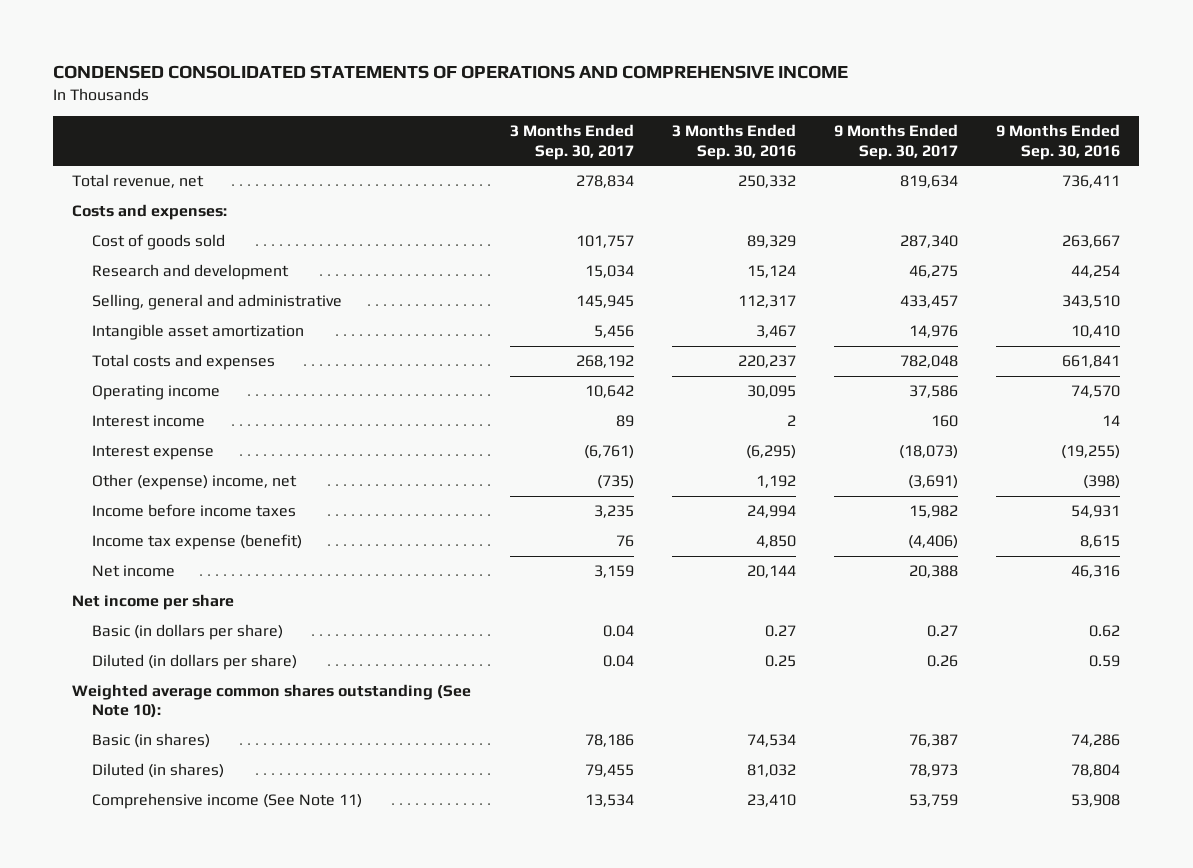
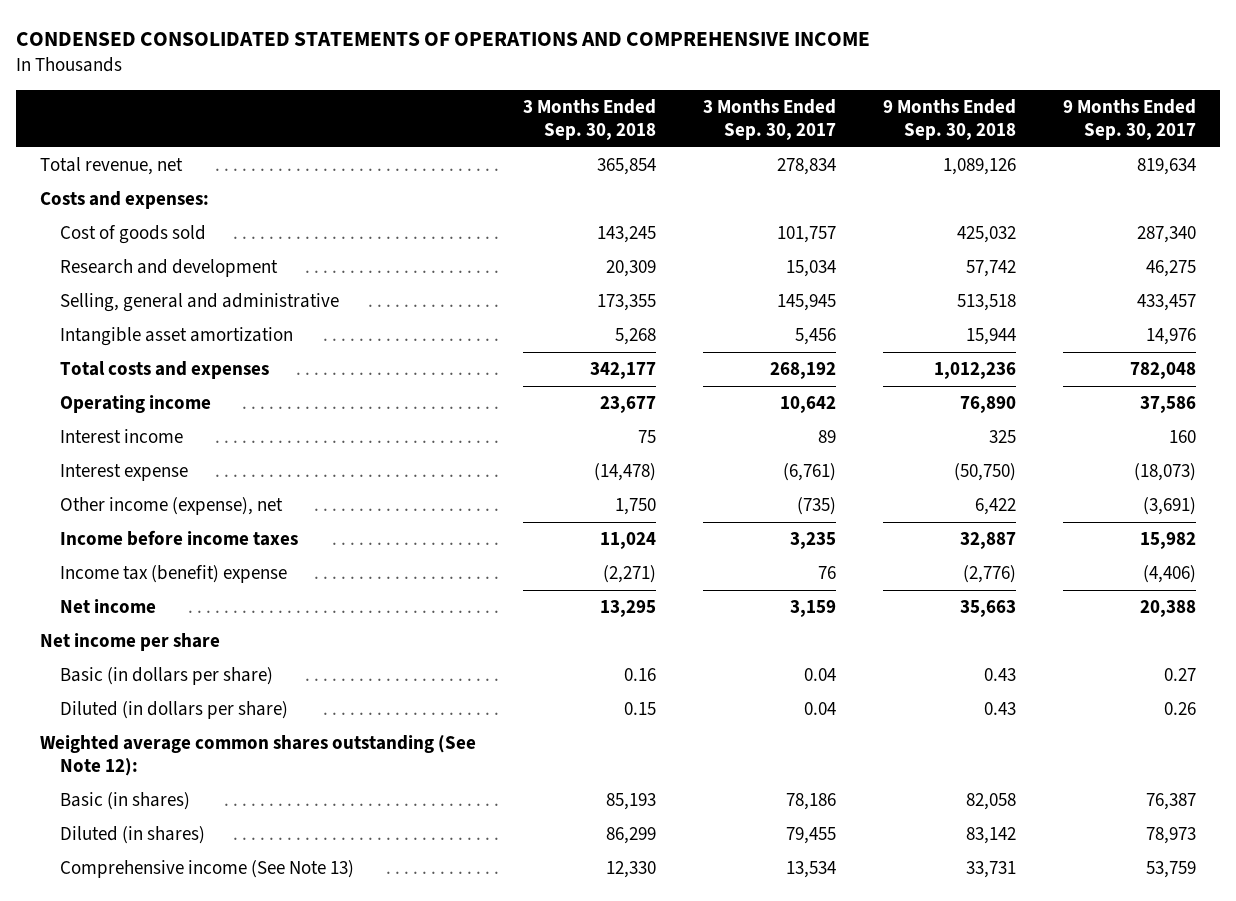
[671,124,796,160] 3 Months Ended Sep. 30, 2016 -> none
[996,124,1121,160] 9 Months Ended Sep. 30, 2016 -> none
none -> [522,98,656,141] 3 Months Ended Sep. 30, 2018
none -> [883,98,1017,141] 9 Months Ended Sep. 30, 2018
[92,474,298,491] Other (expense) income, net -> [59,496,283,515] Other income (expense), net
[92,534,303,551] Income tax expense (benefit) -> [59,564,287,583] Income tax (benefit) expense
[72,684,472,719] Weighted average common shares outstanding (See Note 10): -> [39,734,476,777] Weighted average common shares outstanding (See Note 12):
[92,793,363,810] Comprehensive income (See Note 11) -> [59,859,354,878] Comprehensive income (See Note 13)

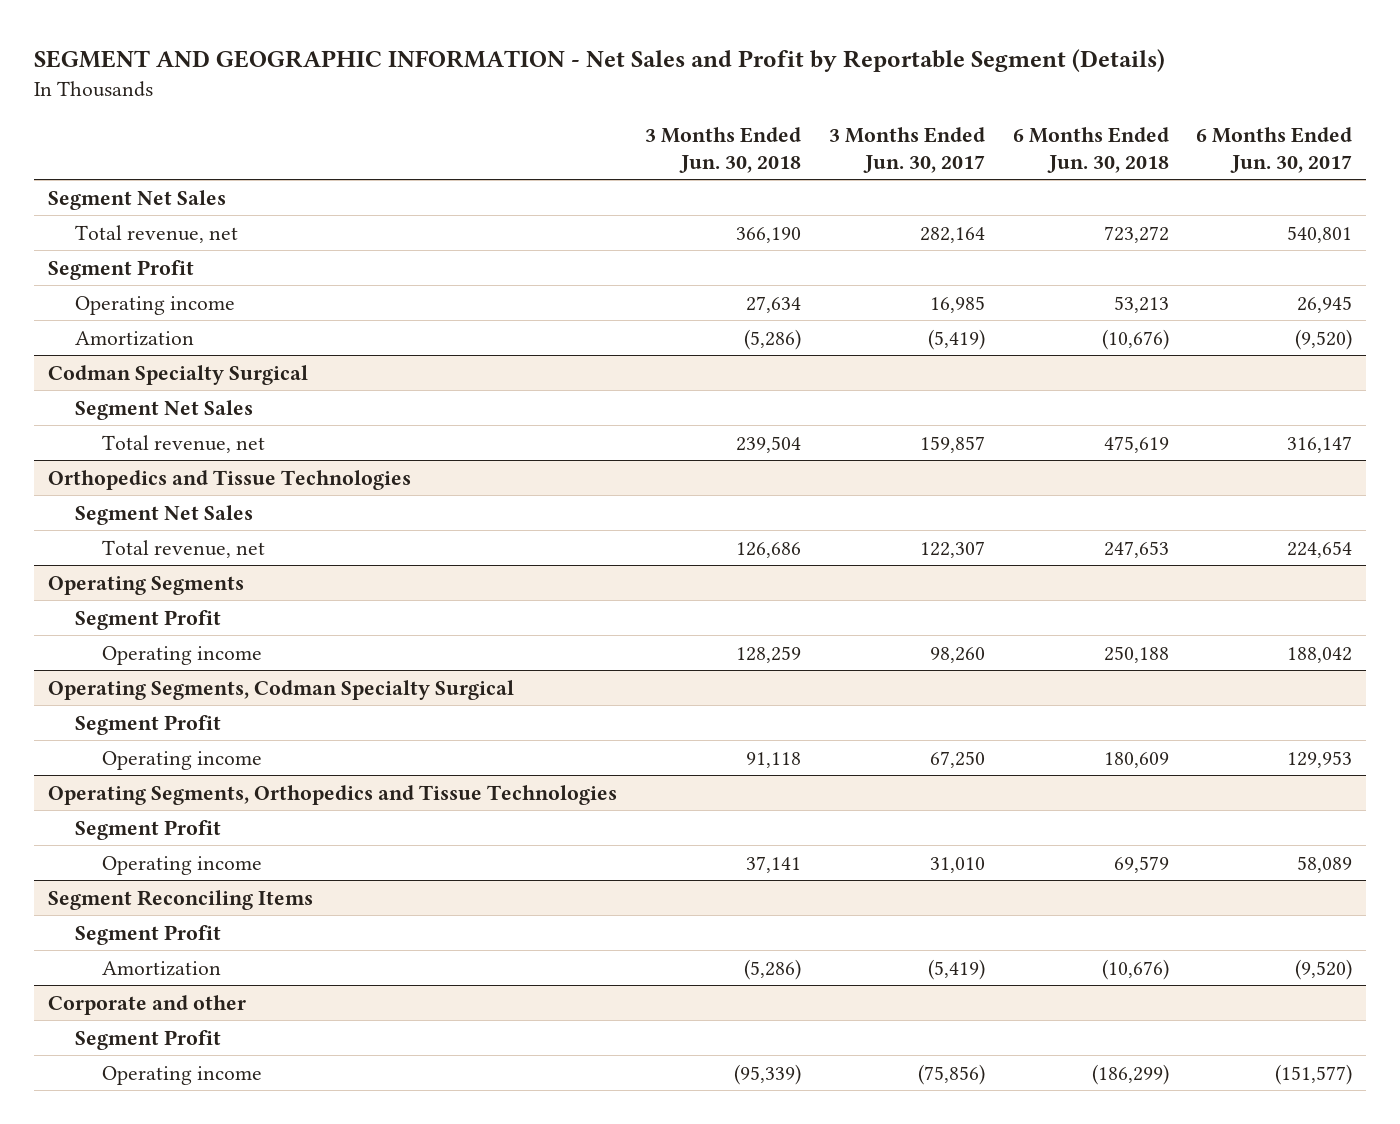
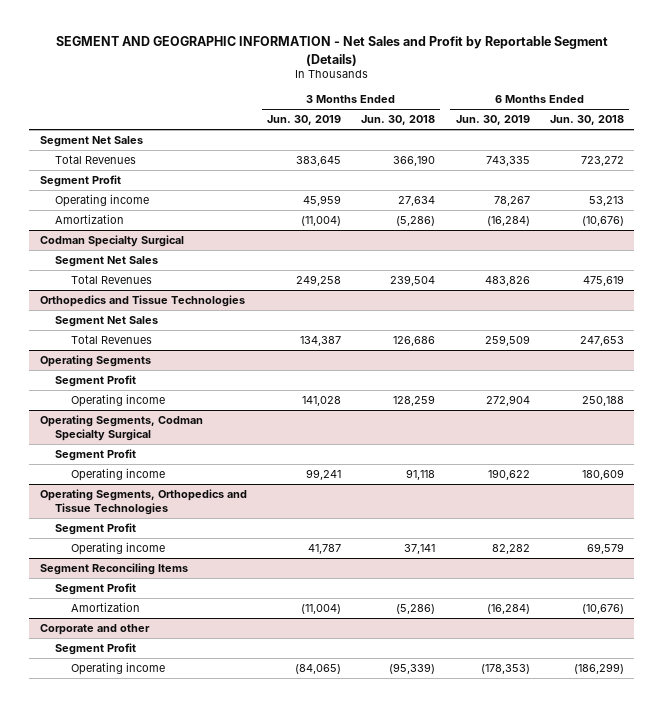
[828,126,985,173] 3 Months Ended Jun. 30, 2017 -> none
[1196,126,1353,173] 6 Months Ended Jun. 30, 2017 -> none
none -> [266,115,341,126] Jun. 30, 2019
none -> [455,115,530,126] Jun. 30, 2019
[75,224,239,243] Total revenue, net -> [55,154,137,164] Total Revenues
[102,434,266,453] Total revenue, net -> [70,274,152,284] Total Revenues
[102,539,266,558] Total revenue, net -> [70,334,152,344] Total Revenues

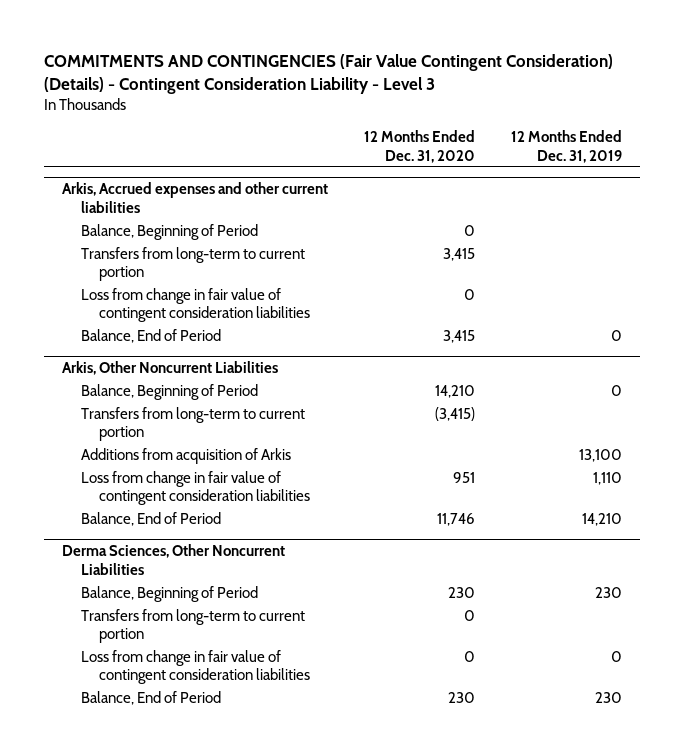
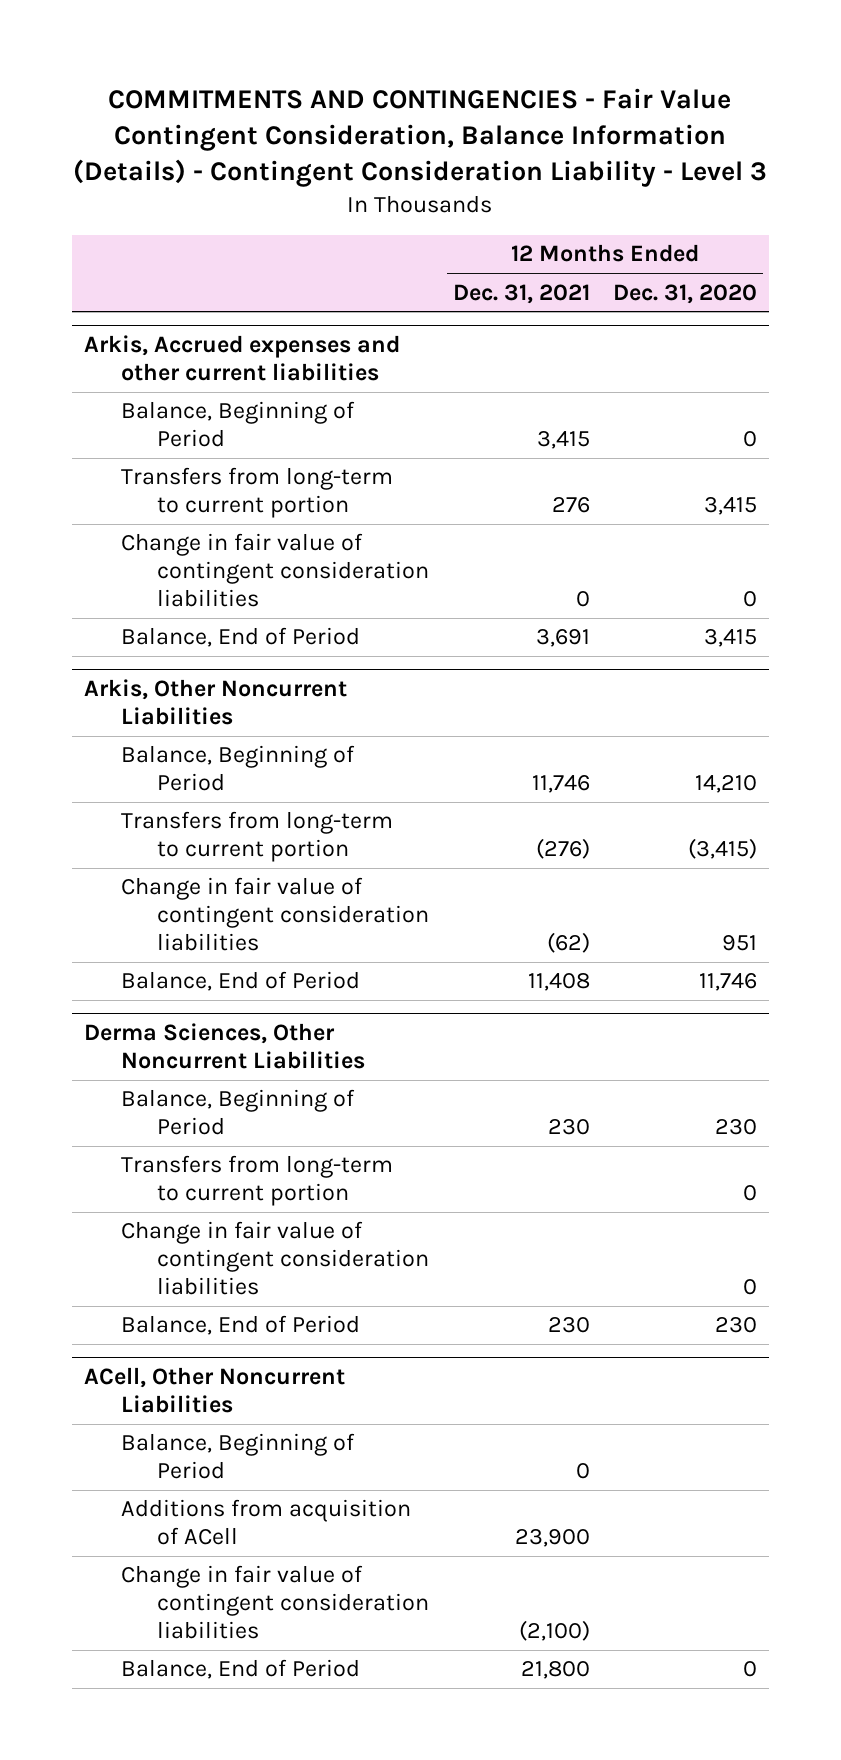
[44,54,614,95] COMMITMENTS AND CONTINGENCIES (Fair Value Contingent Consideration) (Details) - Contingent Consideration Liability - Level 3 -> [73,88,768,188] COMMITMENTS AND CONTINGENCIES - Fair Value Contingent Consideration, Balance Information (Details) - Contingent Consideration Liability - Level 3
[511,129,623,163] 12 Months Ended Dec. 31, 2019 -> none
none -> [452,283,590,304] Dec. 31, 2021
[80,287,311,323] Loss from change in fair value of contingent consideration liabilities -> [120,533,430,608] Change in fair value of contingent consideration liabilities
[80,447,291,464] Additions from acquisition of Arkis -> none
[80,470,311,506] Loss from change in fair value of contingent consideration liabilities -> [120,877,430,952] Change in fair value of contingent consideration liabilities
[80,649,311,685] Loss from change in fair value of contingent consideration liabilities -> [120,1221,430,1296] Change in fair value of contingent consideration liabilities
none -> [83,1367,345,1414] ACell, Other Noncurrent Liabilities
none -> [120,1433,355,1480] Balance, Beginning of Period
none -> [120,1499,411,1546] Additions from acquisition of ACell
none -> [120,1565,430,1640] Change in fair value of contingent consideration liabilities
none -> [120,1659,360,1680] Balance, End of Period

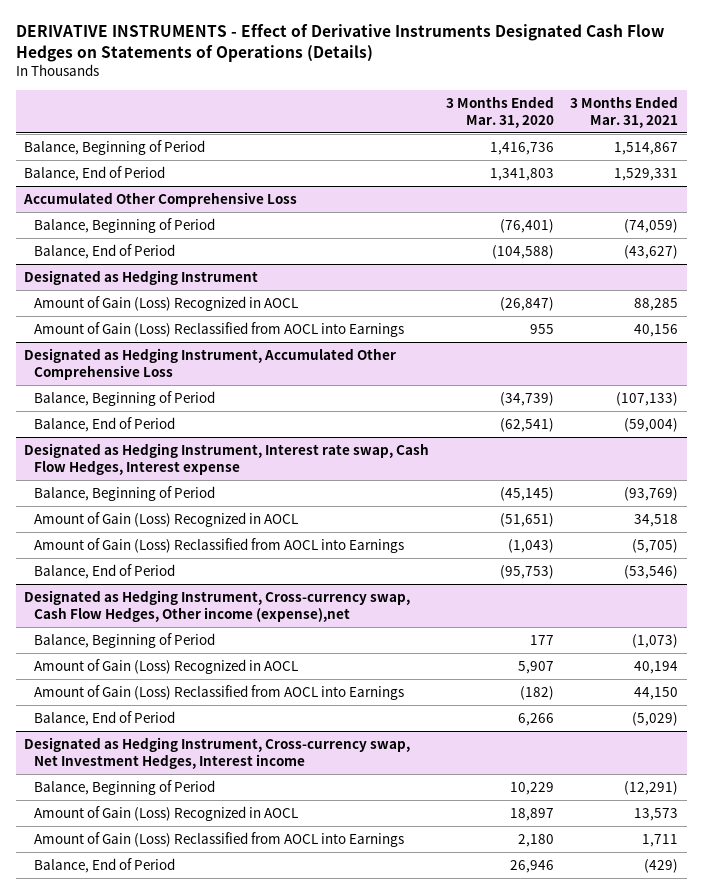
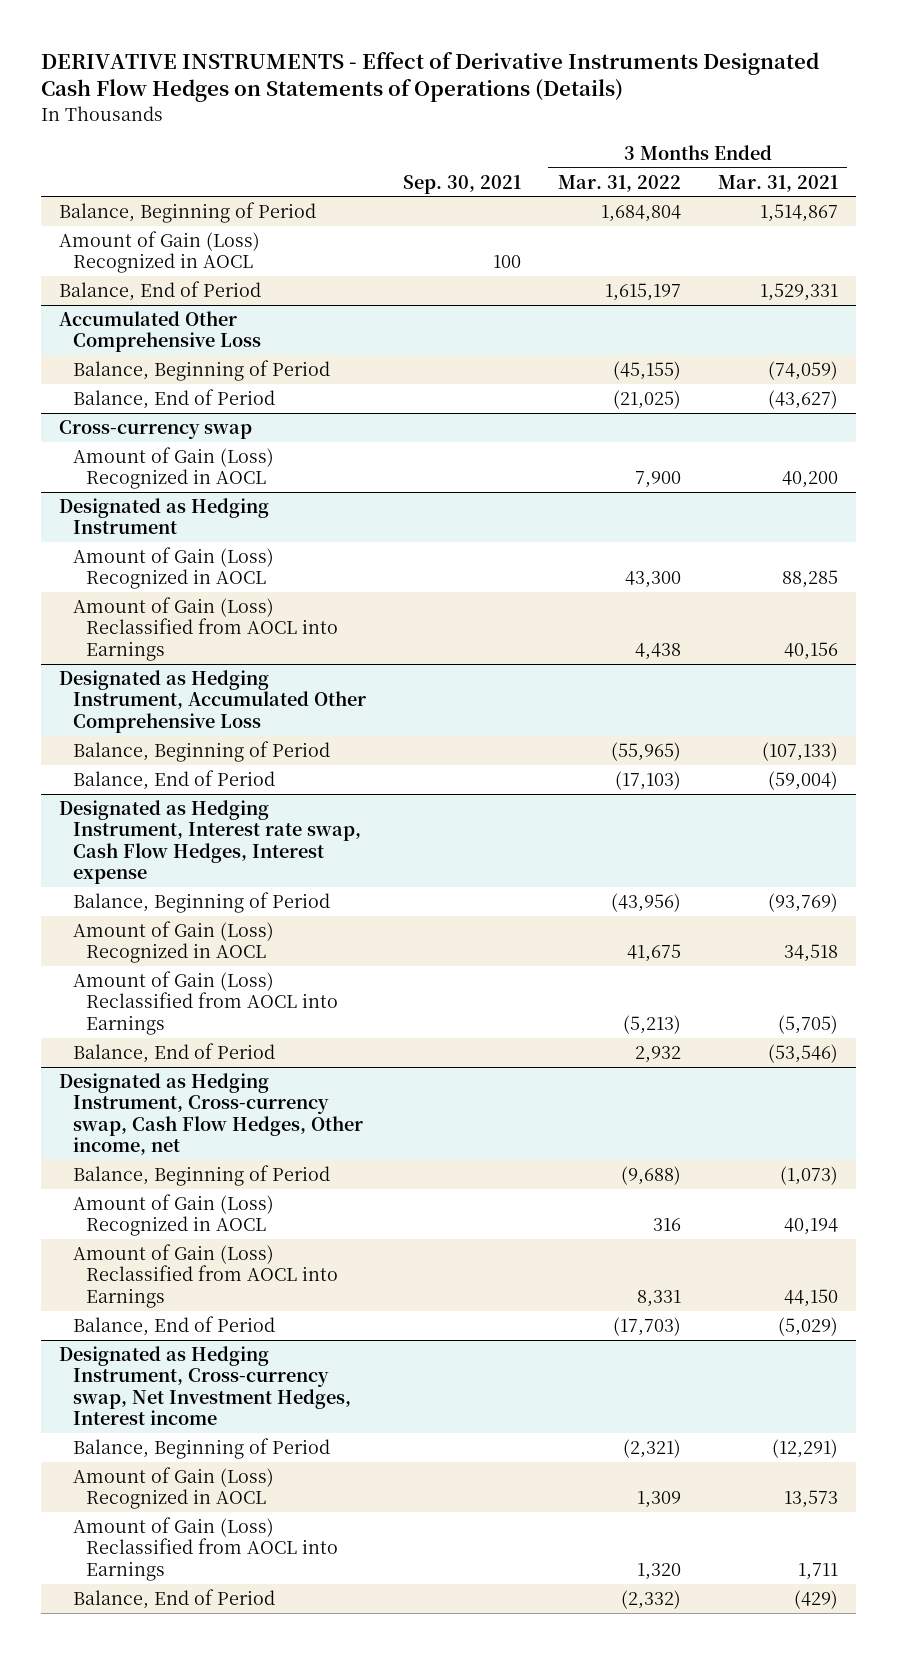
[445,95,554,128] 3 Months Ended Mar. 31, 2020 -> none
none -> [402,174,521,194] Sep. 30, 2021
none -> [557,174,681,192] Mar. 31, 2022
none -> [59,231,261,274] Amount of Gain (Loss) Recognized in AOCL
none -> [59,420,253,440] Cross-currency swap
none -> [72,447,274,490] Amount of Gain (Loss) Recognized in AOCL
[24,589,411,622] Designated as Hedging Instrument, Cross-currency swap, Cash Flow Hedges, Other income (expense),net -> [59,1073,363,1156] Designated as Hedging Instrument, Cross-currency swap, Cash Flow Hedges, Other income, net

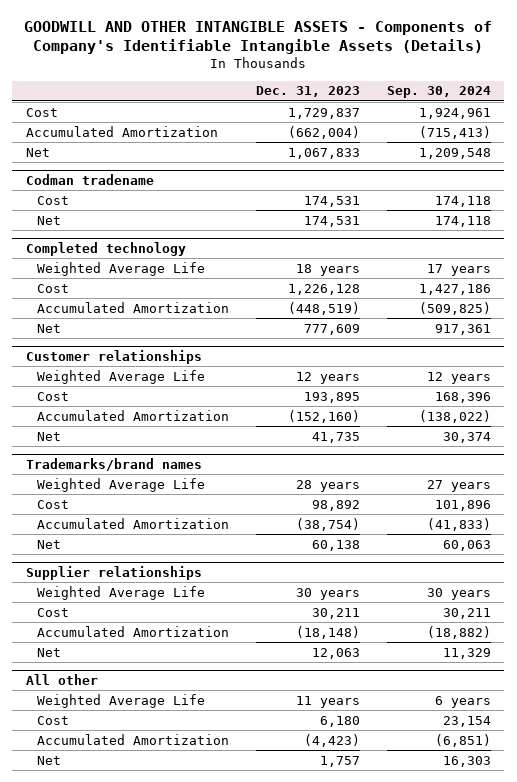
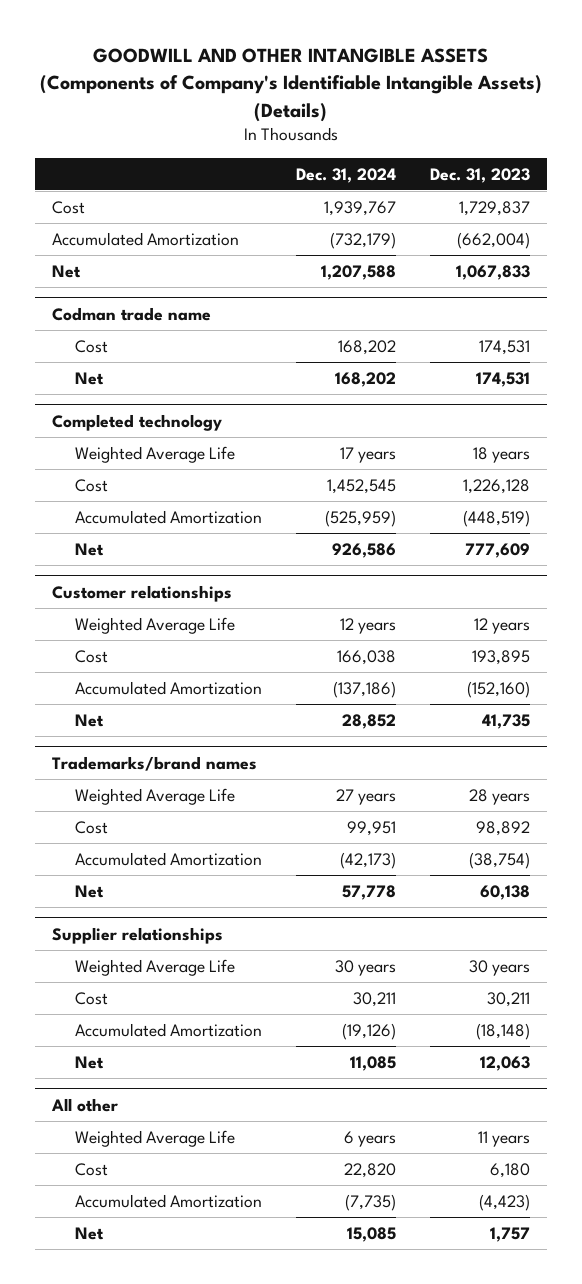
[24,20,493,55] GOODWILL AND OTHER INTANGIBLE ASSETS - Components of Company's Identifiable Intangible Assets (Details) -> [39,48,542,122] GOODWILL AND OTHER INTANGIBLE ASSETS (Components of Company's Identifiable Intangible Assets) (Details)
[386,86,491,99] Sep. 30, 2024 -> none
none -> [295,167,396,183] Dec. 31, 2024
[25,173,154,185] Codman tradename -> [51,306,211,321] Codman trade name

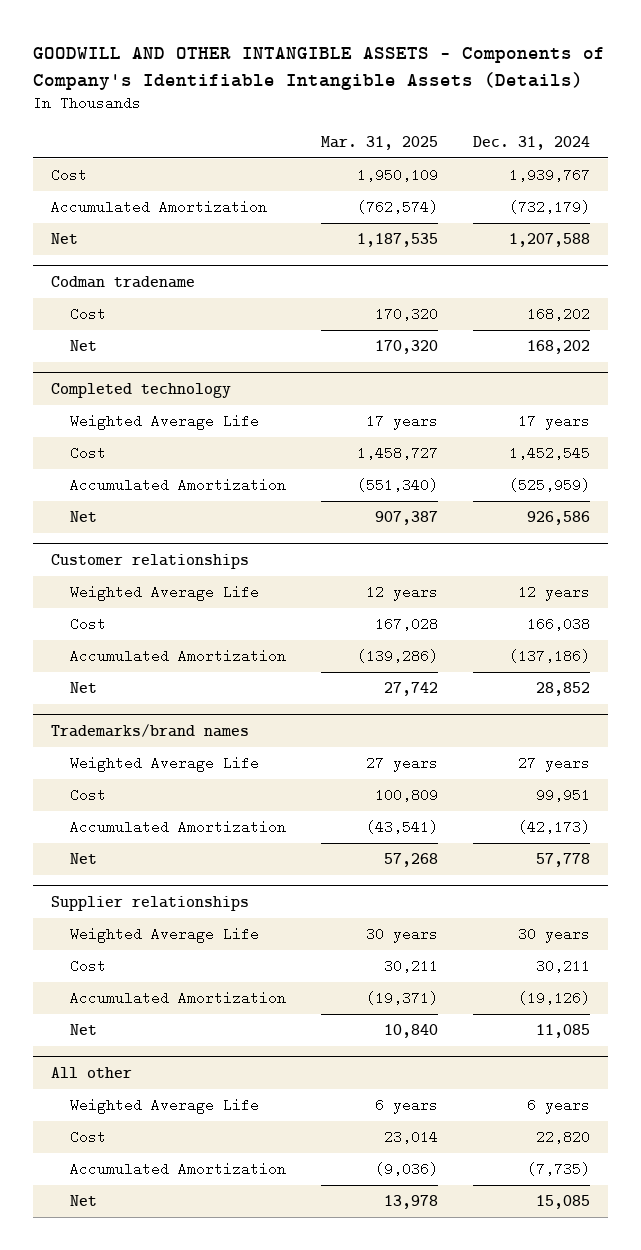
[39,48,542,122] GOODWILL AND OTHER INTANGIBLE ASSETS (Components of Company's Identifiable Intangible Assets) (Details) -> [33,47,606,90] GOODWILL AND OTHER INTANGIBLE ASSETS - Components of Company's Identifiable Intangible Assets (Details)
[429,167,530,183] Dec. 31, 2023 -> none
none -> [321,135,439,150] Mar. 31, 2025
[51,306,211,321] Codman trade name -> [50,275,195,288] Codman tradename

